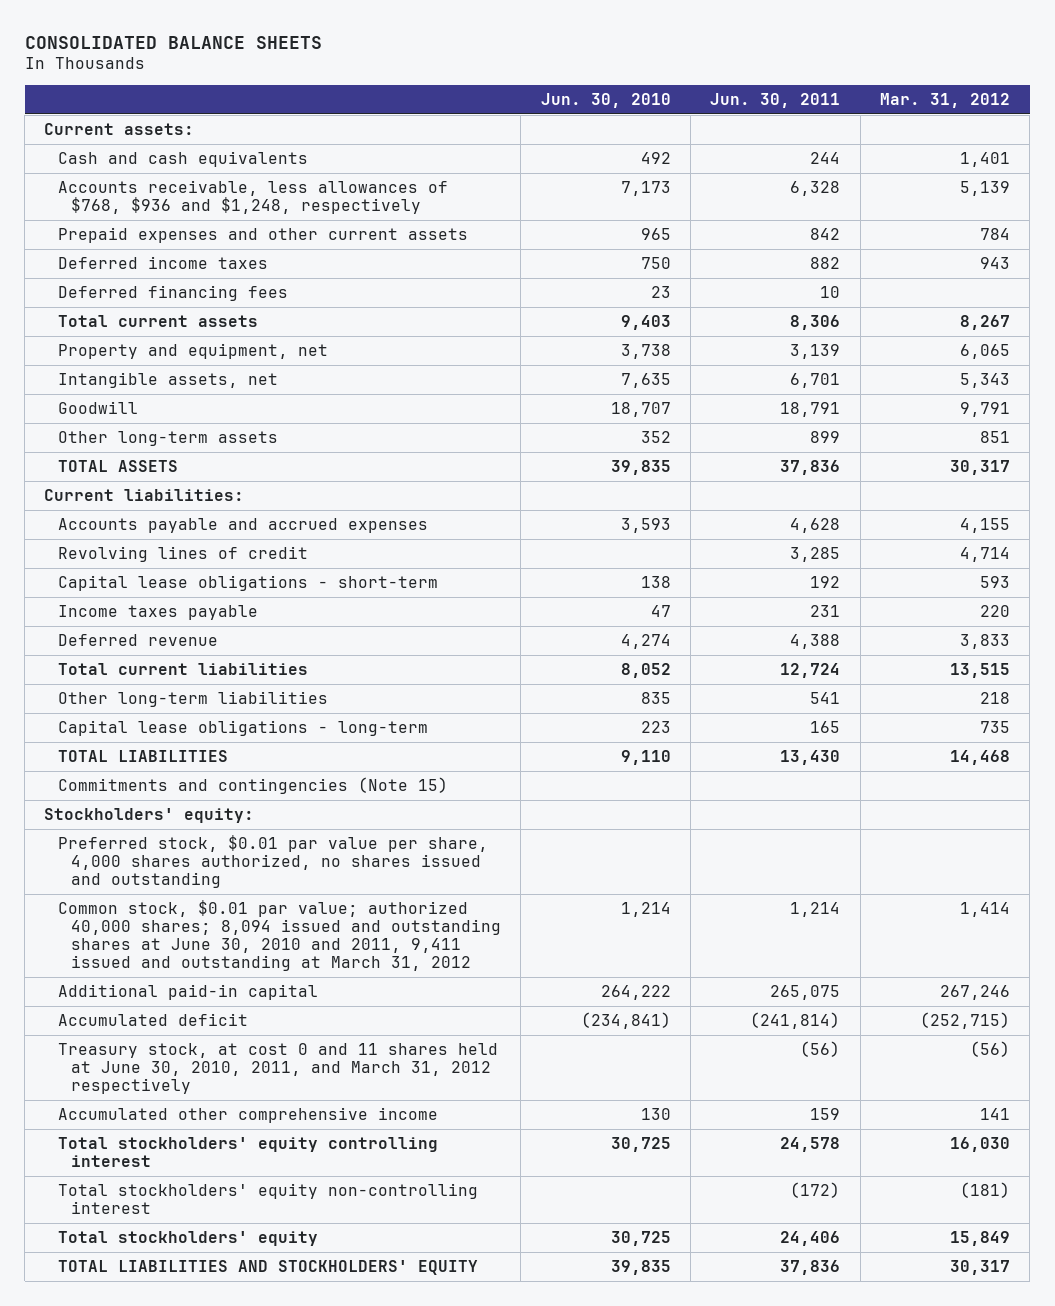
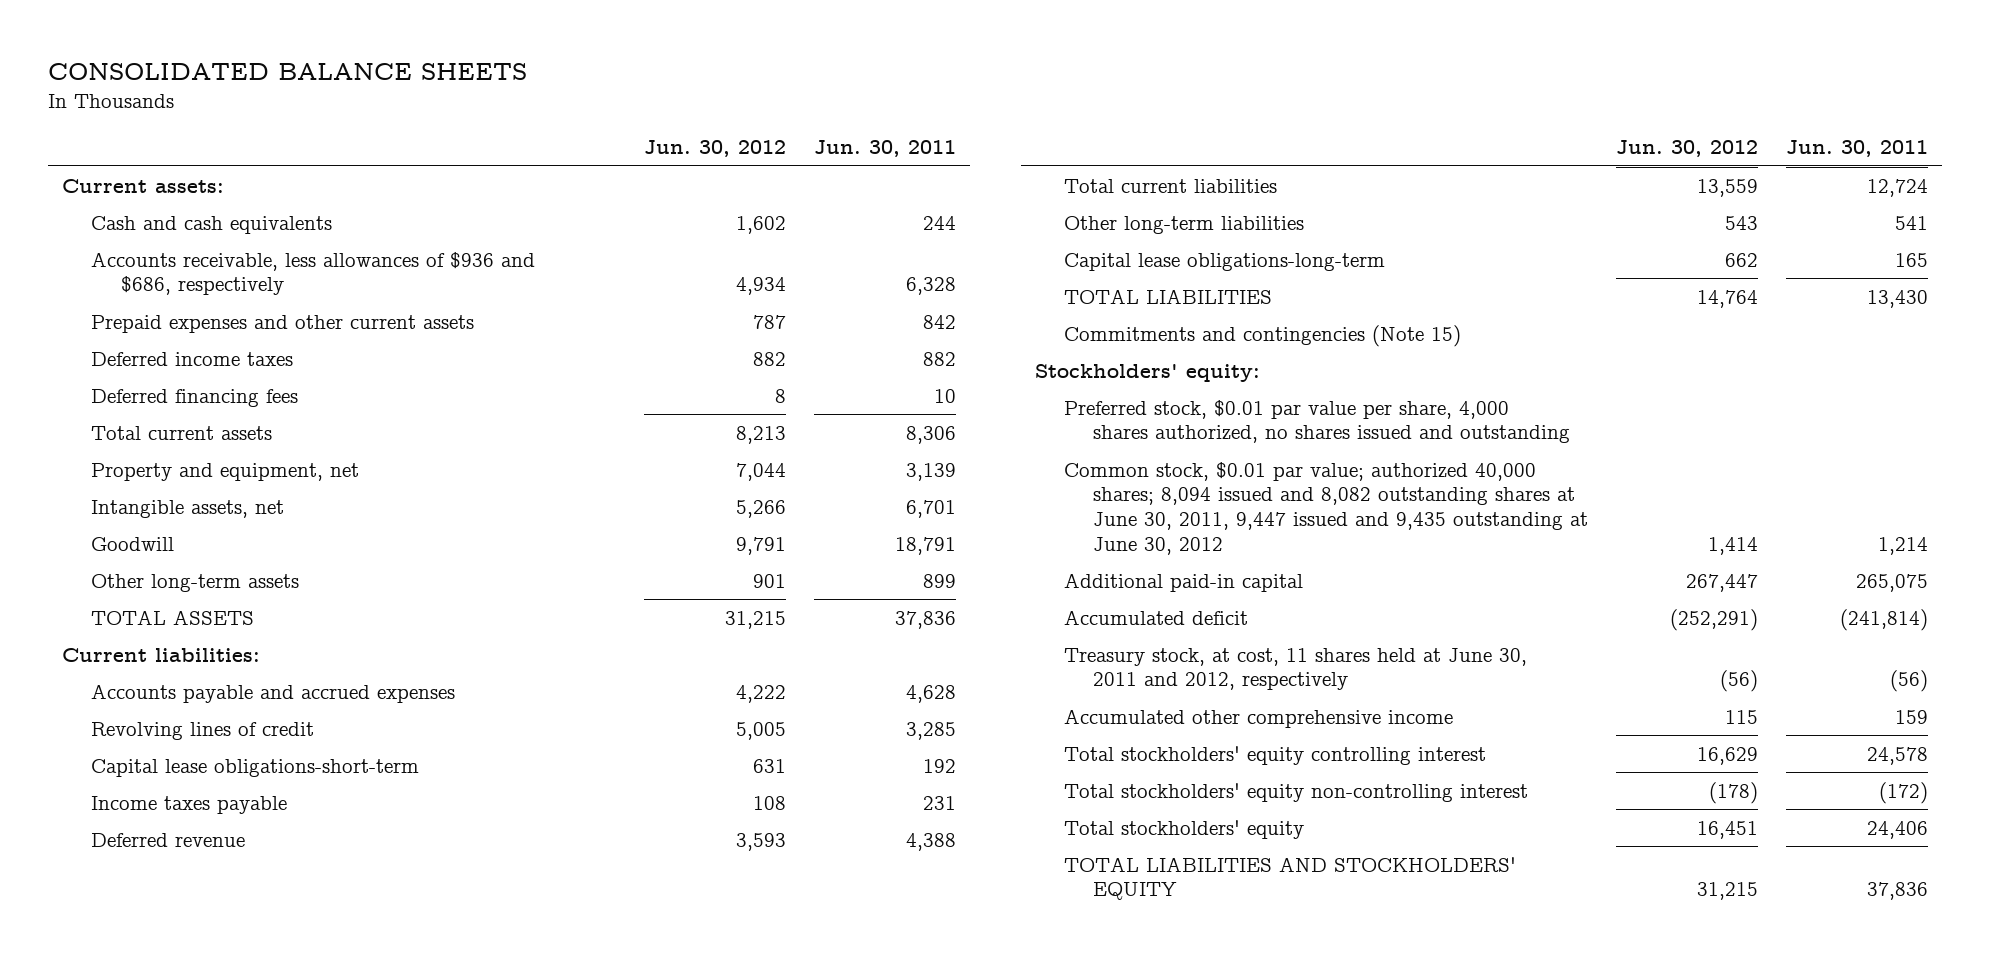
[540,92,671,108] Jun. 30, 2010 -> none
[880,92,1011,108] Mar. 31, 2012 -> none
none -> [643,140,786,158] Jun. 30, 2012
[57,180,448,215] Accounts receivable, less allowances of $768, $936 and $1,248, respectively -> [91,251,536,296] Accounts receivable, less allowances of $936 and $686, respectively
[57,575,438,592] Capital lease obligations - short-term -> [91,758,420,777] Capital lease obligations-short-term
[57,720,428,737] Capital lease obligations - long-term -> [1063,252,1385,271] Capital lease obligations-long-term
[57,900,502,972] Common stock, $0.01 par value; authorized 40,000 shares; 8,094 issued and outstanding shares at June 30, 2010 and 2011, 9,411 issued and outstanding at March 31, 2012 -> [1063,461,1588,555] Common stock, $0.01 par value; authorized 40,000 shares; 8,094 issued and 8,082 outstanding shares at June 30, 2011, 9,447 issued and 9,435 outstanding at June 30, 2012
[57,1043,498,1095] Treasury stock, at cost 0 and 11 shares held at June 30, 2010, 2011, and March 31, 2012 respectively -> [1063,647,1527,691] Treasury stock, at cost, 11 shares held at June 30, 2011 and 2012, respectively

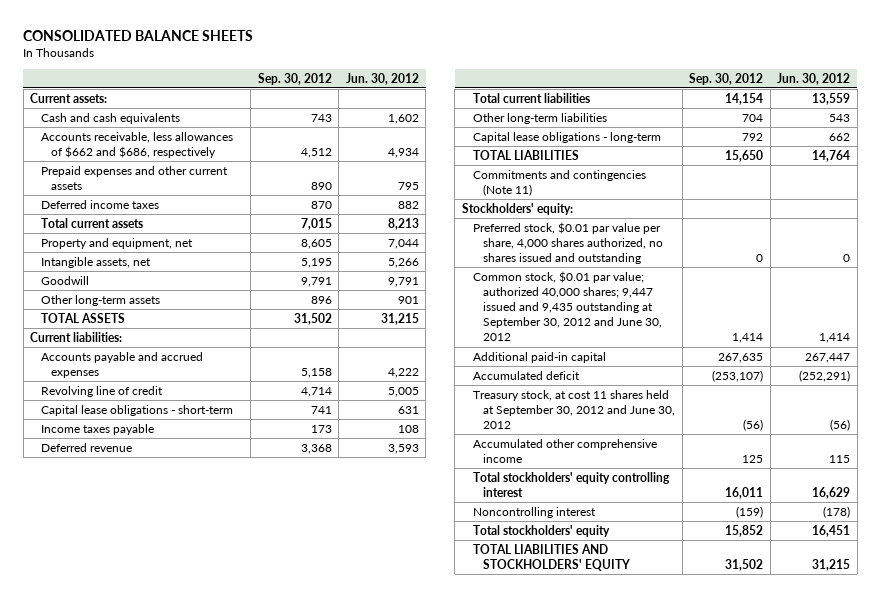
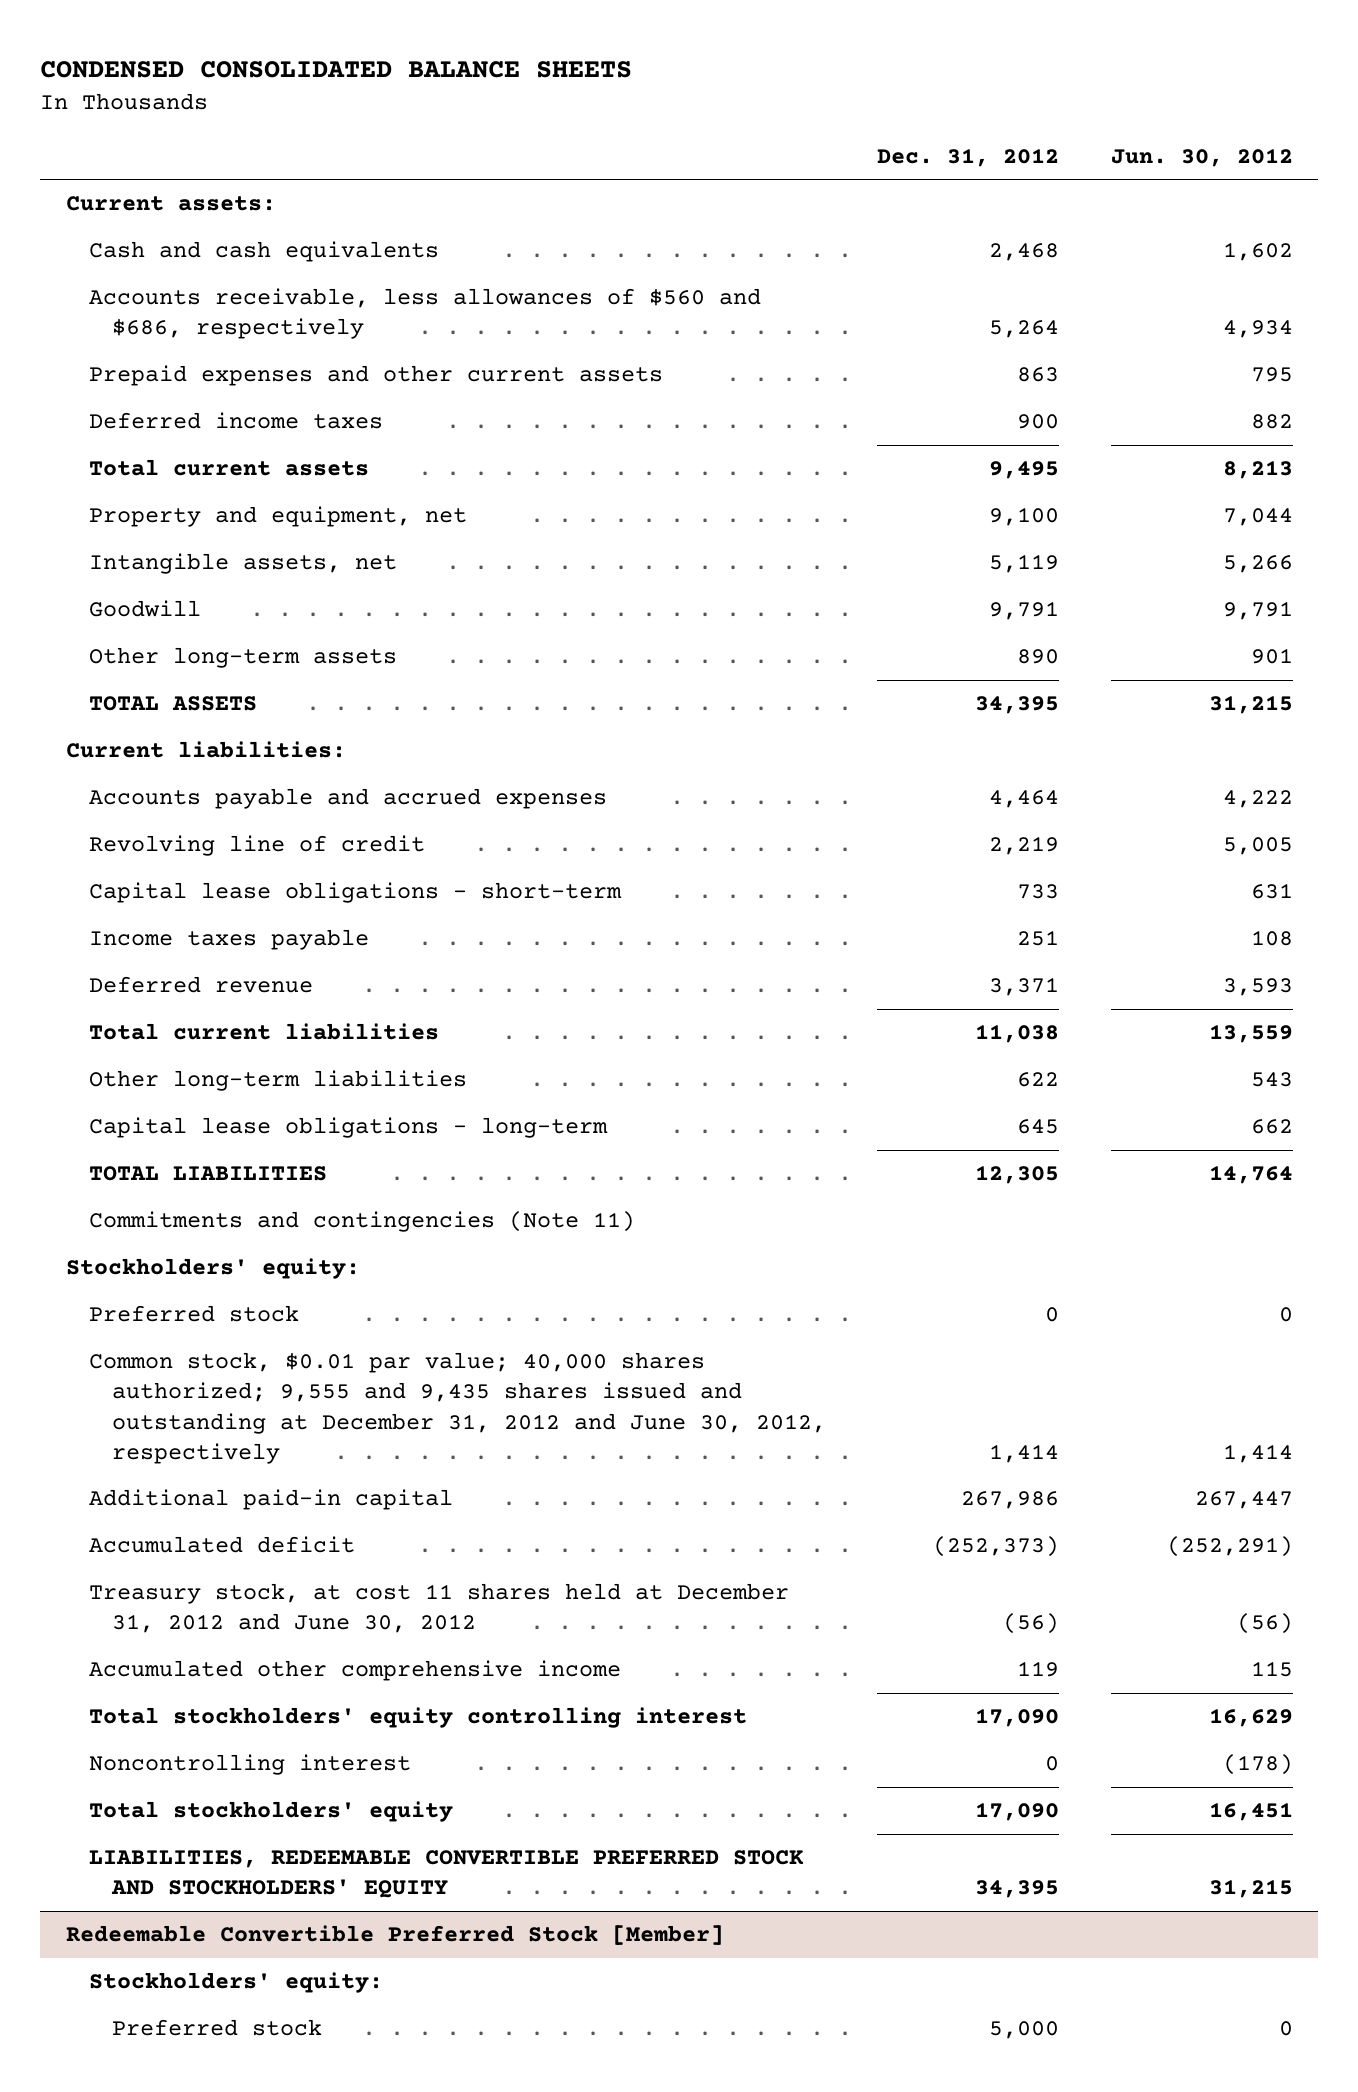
[23,30,254,42] CONSOLIDATED BALANCE SHEETS -> [40,61,633,79] CONDENSED CONSOLIDATED BALANCE SHEETS
[257,72,332,85] Sep. 30, 2012 -> none
none -> [877,147,1060,167] Dec. 31, 2012
[40,131,233,158] Accounts receivable, less allowances of $662 and $686, respectively -> [89,288,762,340] Accounts receivable, less allowances of $560 and $686, respectively
[472,221,664,265] Preferred stock, $0.01 par value per share, 4,000 shares authorized, no shares issued and outstanding -> [89,1305,300,1323] Preferred stock
[472,270,663,342] Common stock, $0.01 par value; authorized 40,000 shares; 9,447 issued and 9,435 outstanding at September 30, 2012 and June 30, 2012 -> [89,1352,827,1464] Common stock, $0.01 par value; 40,000 shares authorized; 9,555 and 9,435 shares issued and outstanding at December 31, 2012 and June 30, 2012, respectively
[472,389,676,430] Treasury stock, at cost 11 shares held at September 30, 2012 and June 30, 2012 -> [89,1583,790,1634] Treasury stock, at cost 11 shares held at December 31, 2012 and June 30, 2012
[472,543,631,571] TOTAL LIABILITIES AND STOCKHOLDERS' EQUITY -> [89,1850,805,1899] LIABILITIES, REDEEMABLE CONVERTIBLE PREFERRED STOCK AND STOCKHOLDERS' EQUITY
none -> [65,1925,724,1946] Redeemable Convertible Preferred Stock [Member]
none -> [89,1972,384,1994] Stockholders' equity:
none -> [112,2019,323,2037] Preferred stock

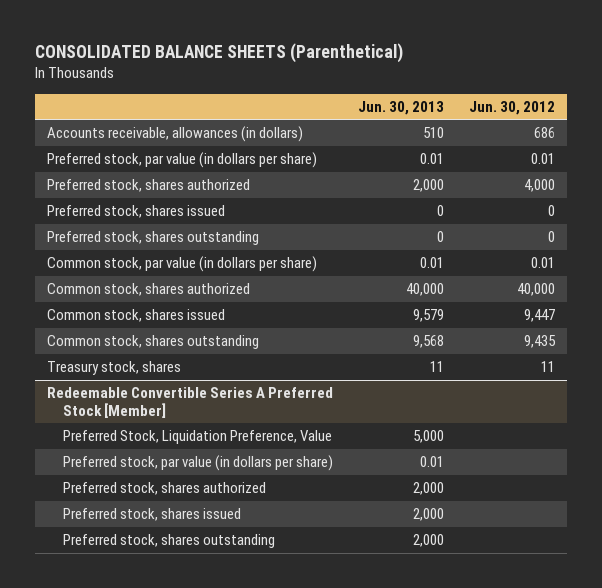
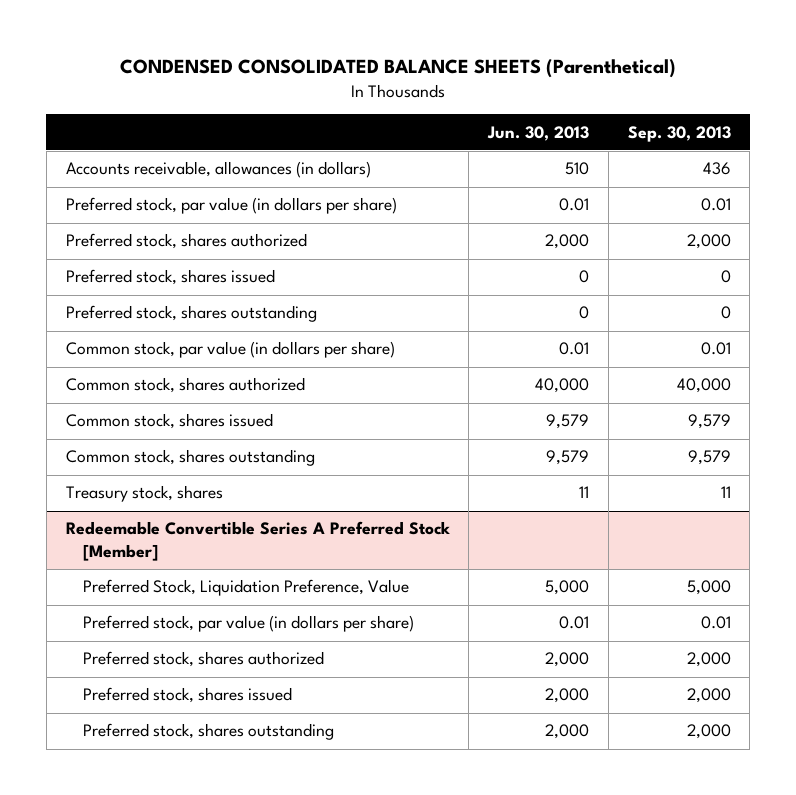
[34,43,403,64] CONSOLIDATED BALANCE SHEETS (Parenthetical) -> [120,59,677,79] CONDENSED CONSOLIDATED BALANCE SHEETS (Parenthetical)
[468,100,555,115] Jun. 30, 2012 -> none
none -> [627,125,731,142] Sep. 30, 2013
[413,335,445,349] 9,568 -> [546,450,590,466] 9,579

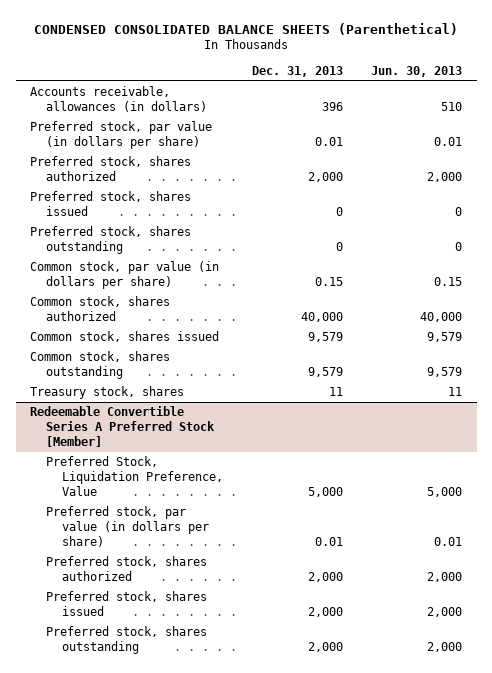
[627,125,731,142] Sep. 30, 2013 -> none
none -> [251,65,343,77] Dec. 31, 2013
[559,342,590,356] 0.01 -> [434,277,463,287] 0.15

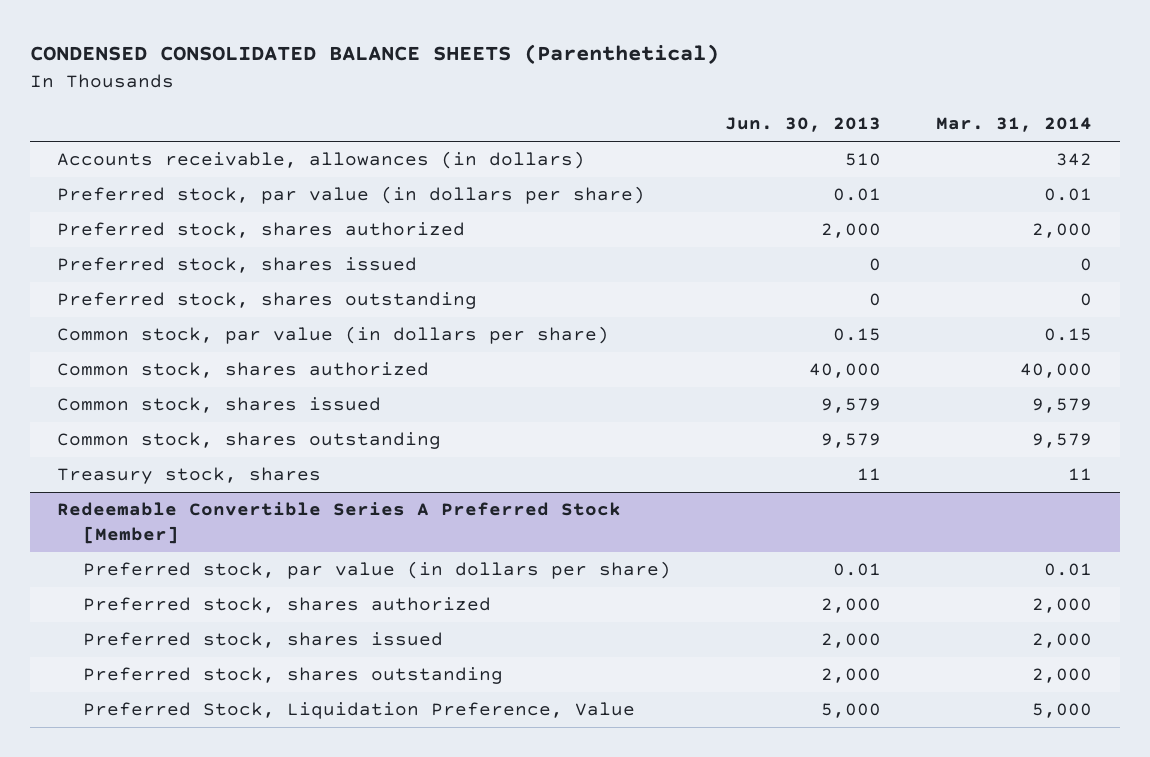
[251,65,343,77] Dec. 31, 2013 -> none
none -> [936,117,1093,133] Mar. 31, 2014
[45,456,223,496] Preferred Stock, Liquidation Preference, Value -> [82,702,635,720] Preferred Stock, Liquidation Preference, Value

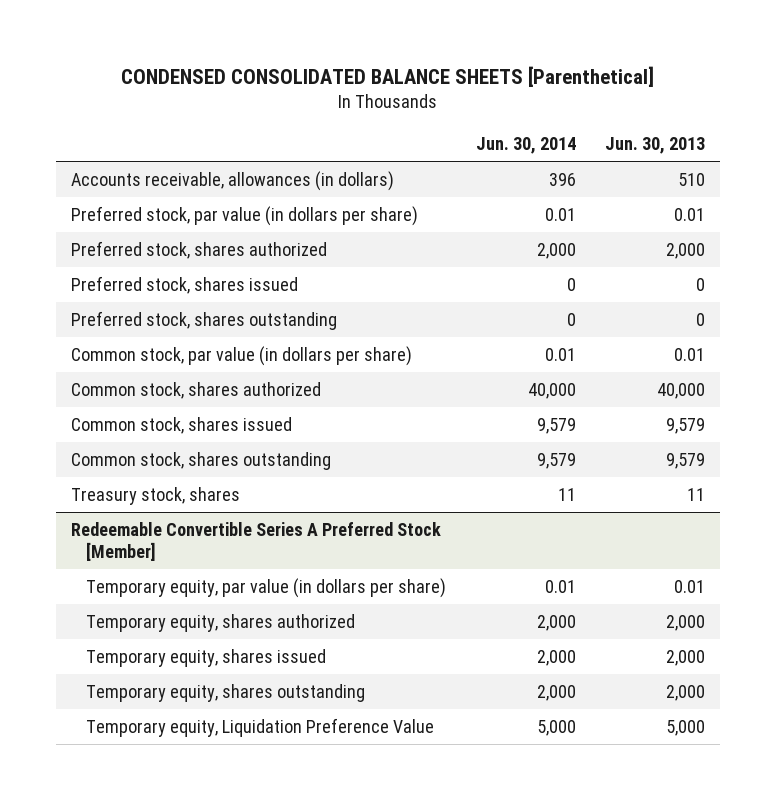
[29,44,719,65] CONDENSED CONSOLIDATED BALANCE SHEETS (Parenthetical) -> [121,65,655,87] CONDENSED CONSOLIDATED BALANCE SHEETS [Parenthetical]
[936,117,1093,133] Mar. 31, 2014 -> none
none -> [475,136,576,154] Jun. 30, 2014
[833,328,882,342] 0.15 -> [674,348,706,362] 0.01
[82,597,491,614] Preferred stock, shares authorized -> none
[82,632,443,649] Preferred stock, shares issued -> none
[82,667,503,685] Preferred stock, shares outstanding -> none
[82,702,635,720] Preferred Stock, Liquidation Preference, Value -> none
[82,561,671,580] Preferred stock, par value (in dollars per share) -> [85,578,446,599] Temporary equity, par value (in dollars per share)
none -> [85,614,355,633] Temporary equity, shares authorized
none -> [85,649,326,668] Temporary equity, shares issued
none -> [85,684,365,703] Temporary equity, shares outstanding
none -> [85,718,434,738] Temporary equity, Liquidation Preference Value

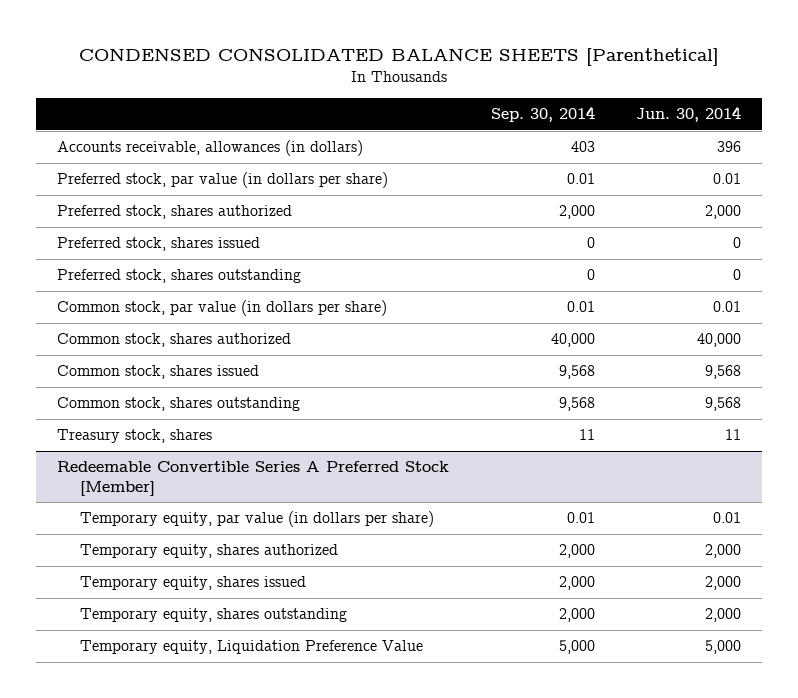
[605,136,706,154] Jun. 30, 2013 -> none
none -> [490,106,595,123] Sep. 30, 2014
[536,418,576,435] 9,579 -> [704,365,741,380] 9,568
[536,453,576,470] 9,579 -> [704,397,741,412] 9,568

